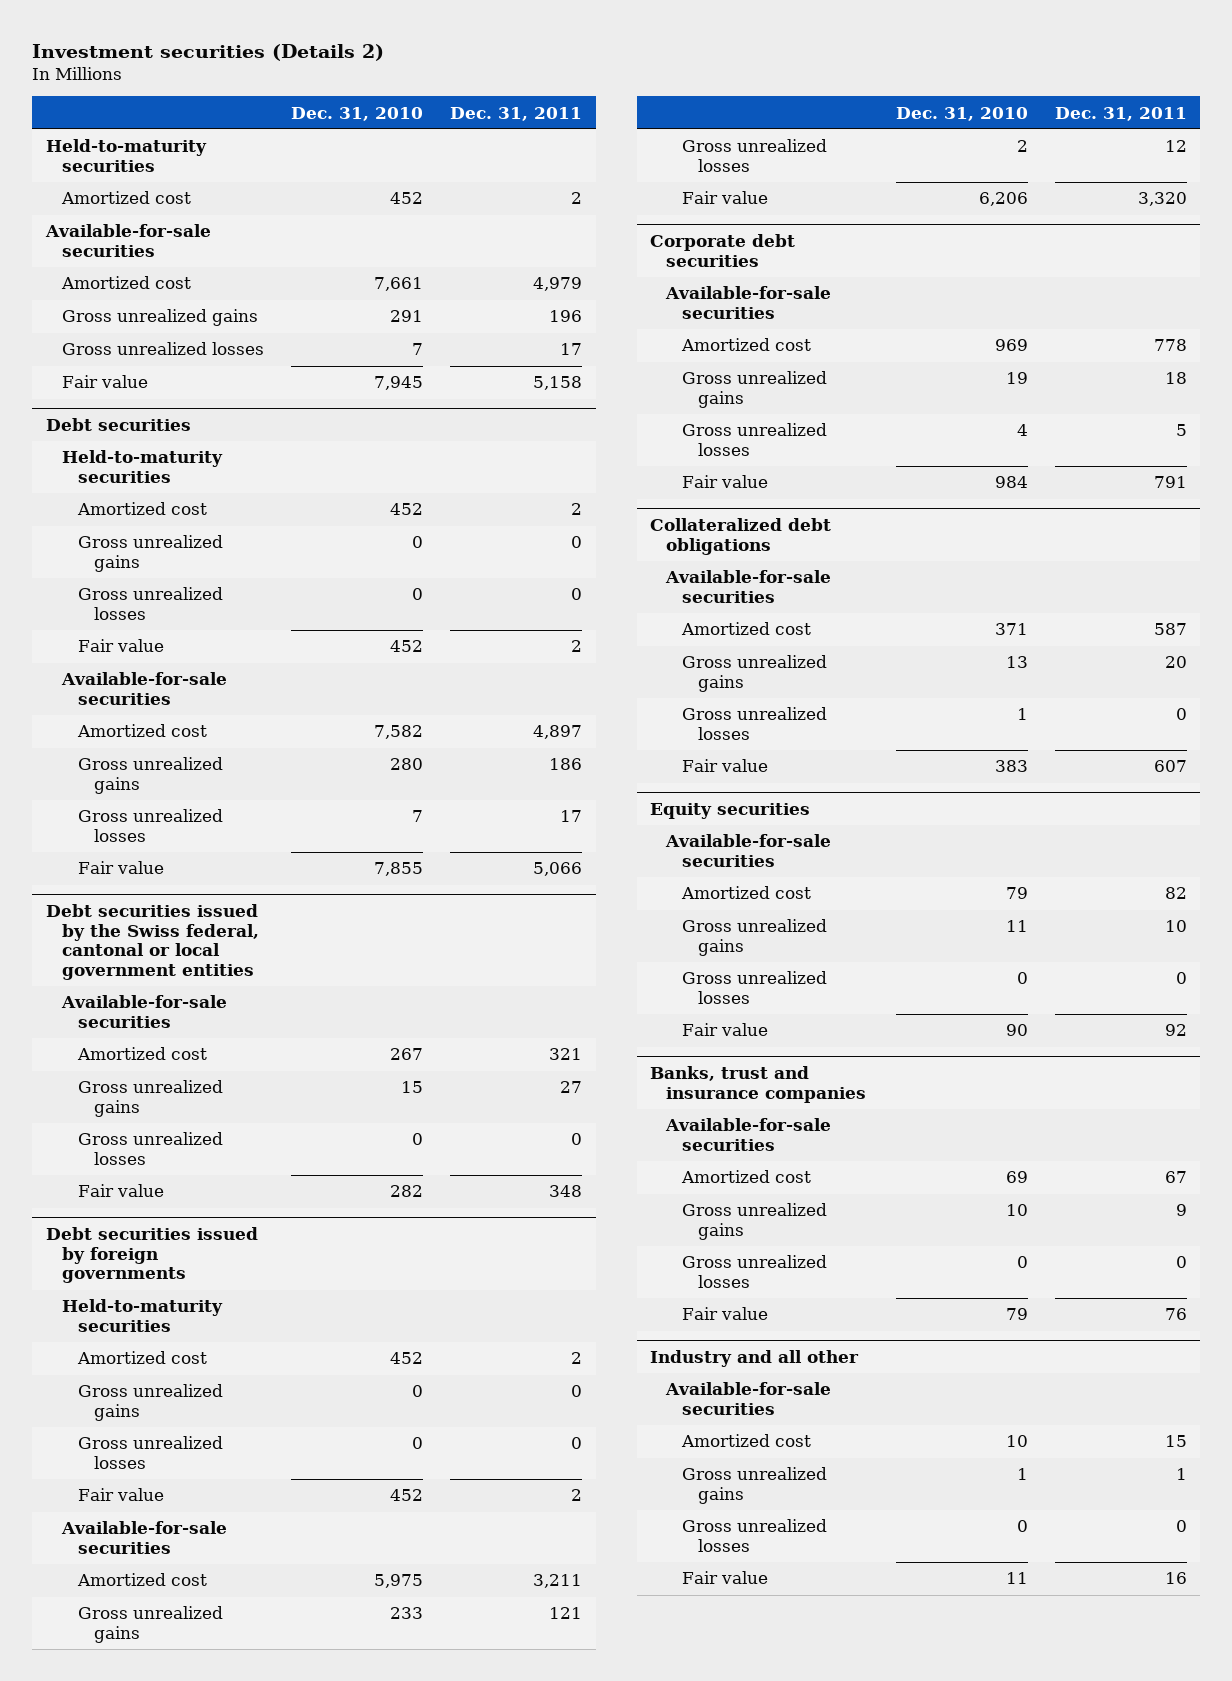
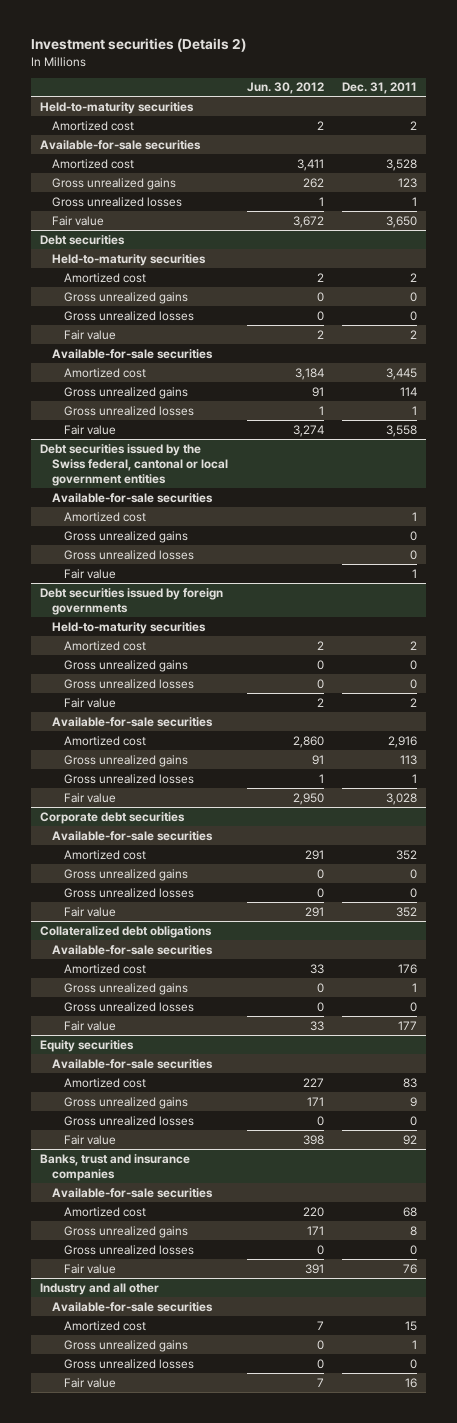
[290,106,423,121] Dec. 31, 2010 -> none
none -> [246,82,324,95] Jun. 30, 2012
[533,277,583,292] 4,979 -> [386,158,418,171] 3,528
[549,310,583,323] 196 -> [398,177,418,188] 123
[560,343,583,356] 17 -> [412,196,418,206] 1
[533,376,583,391] 5,158 -> [386,215,418,228] 3,650
[533,725,583,740] 4,897 -> [386,367,418,380] 3,445
[549,758,583,771] 186 -> [400,386,418,396] 114
[560,810,583,823] 17 -> [412,405,418,415] 1
[533,862,583,877] 5,066 -> [386,424,418,437] 3,558
[549,1048,583,1061] 321 -> [412,511,418,521] 1
[560,1081,583,1094] 27 -> [410,530,418,541] 0
[549,1185,583,1198] 348 -> [412,568,418,578] 1
[533,1574,583,1589] 3,211 -> [388,735,418,748] 2,916
[549,1607,583,1620] 121 -> [400,754,418,765] 113
[1164,140,1187,153] 12 -> [412,773,418,783] 1
[1137,192,1187,207] 3,320 -> [386,792,418,805] 3,028
[1153,339,1187,352] 778 -> [396,849,418,860] 352
[1164,372,1187,385] 18 -> [410,868,418,879] 0
[1175,424,1187,437] 5 -> [410,887,418,898] 0
[1153,476,1187,489] 791 -> [396,906,418,917] 352
[1153,623,1187,636] 587 -> [398,963,418,974] 176
[1164,656,1187,669] 20 -> [412,982,418,992] 1
[1153,760,1187,773] 607 -> [398,1020,418,1030] 177
[1164,887,1187,900] 82 -> [403,1077,418,1088] 83
[1164,920,1187,933] 10 -> [410,1096,418,1107] 9
[1164,1171,1187,1184] 67 -> [403,1206,418,1217] 68
[1175,1204,1187,1217] 9 -> [410,1225,418,1236] 8

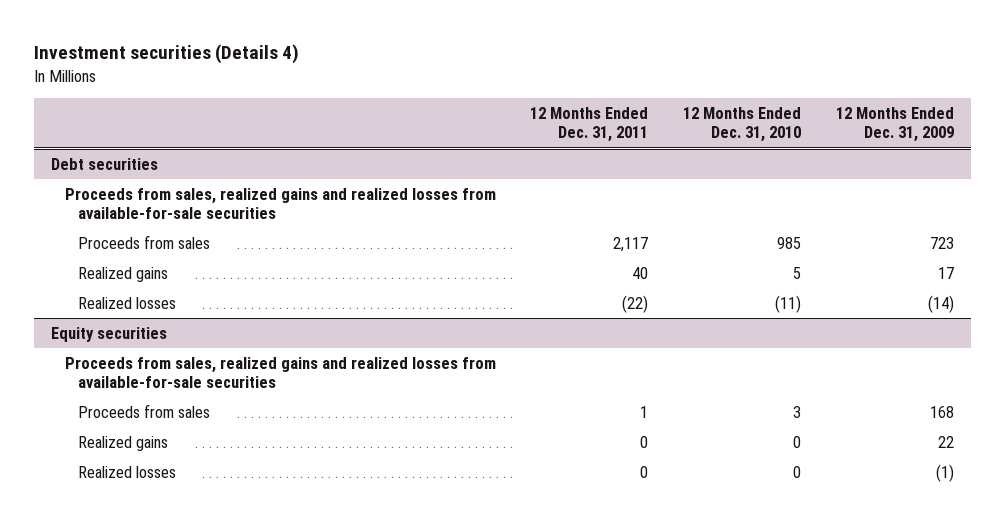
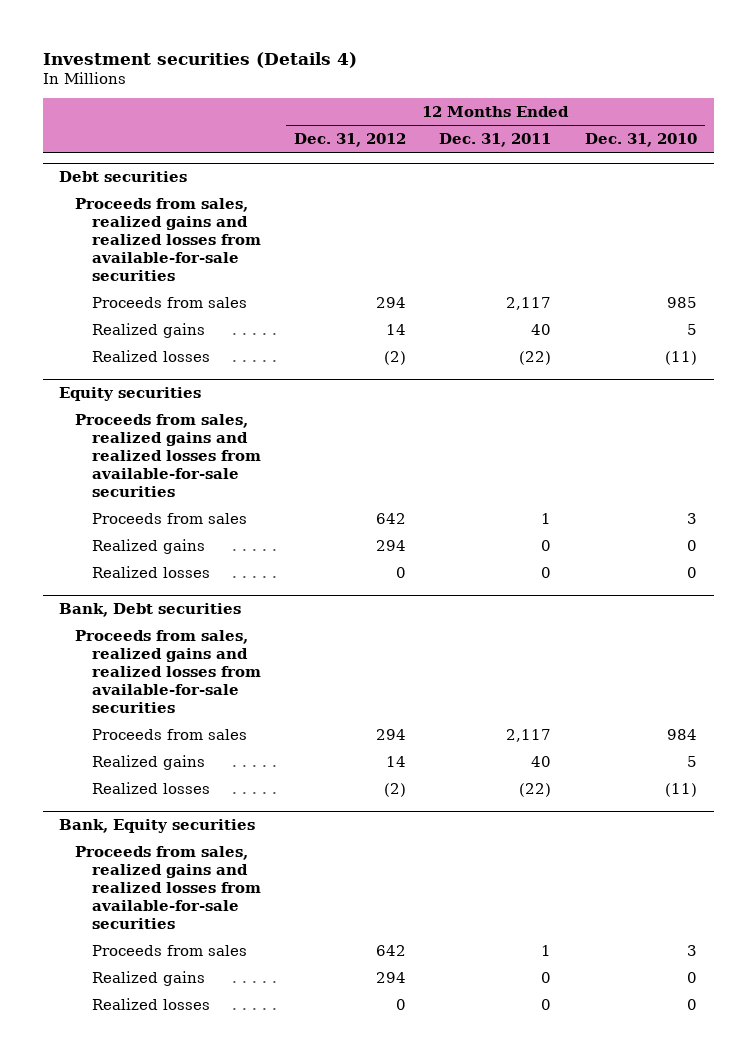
[835,106,954,143] 12 Months Ended Dec. 31, 2009 -> none
none -> [293,133,406,148] Dec. 31, 2012
none -> [59,602,242,617] Bank, Debt securities
none -> [75,629,261,713] Proceeds from sales, realized gains and realized losses from available-for-sale securities
none -> [91,728,247,740] Proceeds from sales
none -> [91,754,205,770] Realized gains
none -> [91,781,210,794] Realized losses
none -> [59,818,256,833] Bank, Equity securities
none -> [75,845,261,929] Proceeds from sales, realized gains and realized losses from available-for-sale securities
none -> [91,944,247,956] Proceeds from sales
none -> [91,970,205,986] Realized gains
none -> [91,997,210,1010] Realized losses

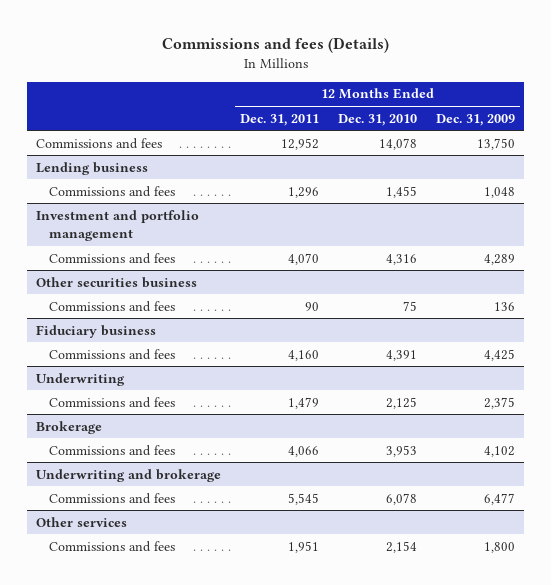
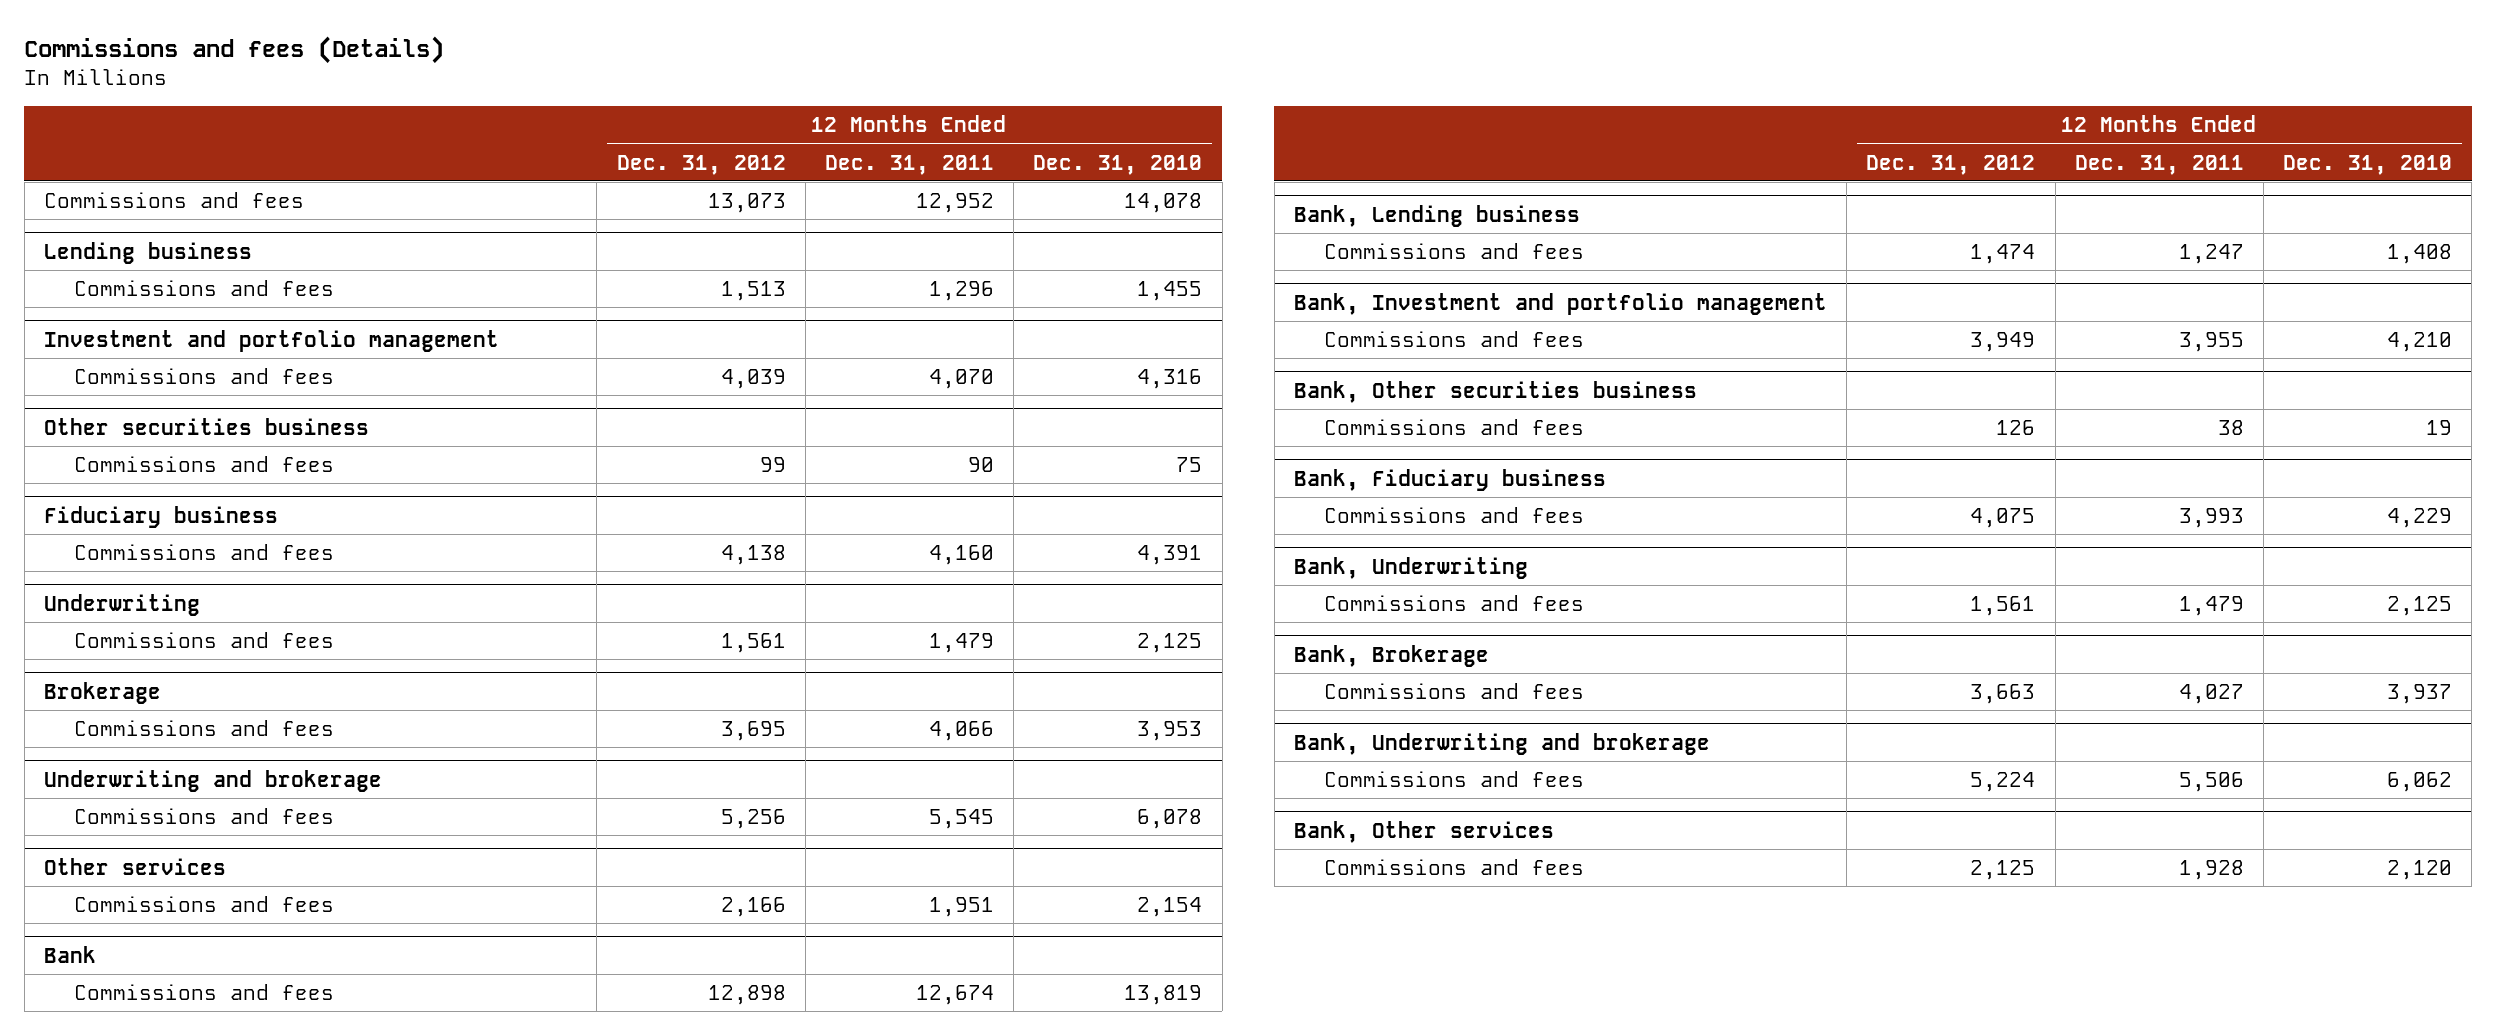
[435,113,515,126] Dec. 31, 2009 -> none
none -> [616,154,786,175] Dec. 31, 2012
none -> [44,945,97,963] Bank
none -> [73,984,334,1001] Commissions and fees
none -> [1294,204,1581,227] Bank, Lending business
none -> [1323,243,1584,260] Commissions and fees
none -> [1294,292,1828,315] Bank, Investment and portfolio management
none -> [1323,331,1584,348] Commissions and fees
none -> [1294,380,1698,403] Bank, Other securities business
none -> [1323,419,1584,436] Commissions and fees
none -> [1294,468,1607,491] Bank, Fiduciary business
none -> [1323,507,1584,524] Commissions and fees
none -> [1294,556,1529,579] Bank, Underwriting
none -> [1323,595,1584,612] Commissions and fees
none -> [1294,644,1490,667] Bank, Brokerage
none -> [1323,683,1584,700] Commissions and fees
none -> [1294,732,1711,755] Bank, Underwriting and brokerage
none -> [1323,771,1584,788] Commissions and fees
none -> [1294,820,1555,843] Bank, Other services
none -> [1323,859,1584,876] Commissions and fees

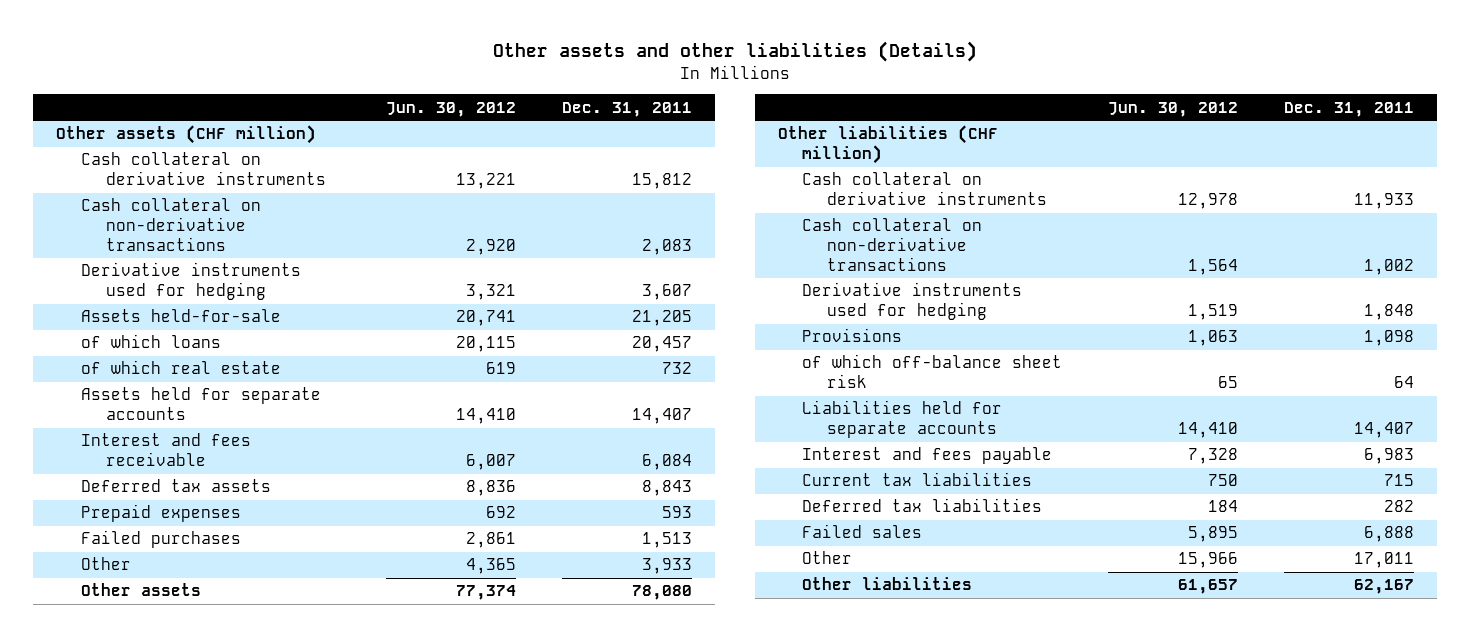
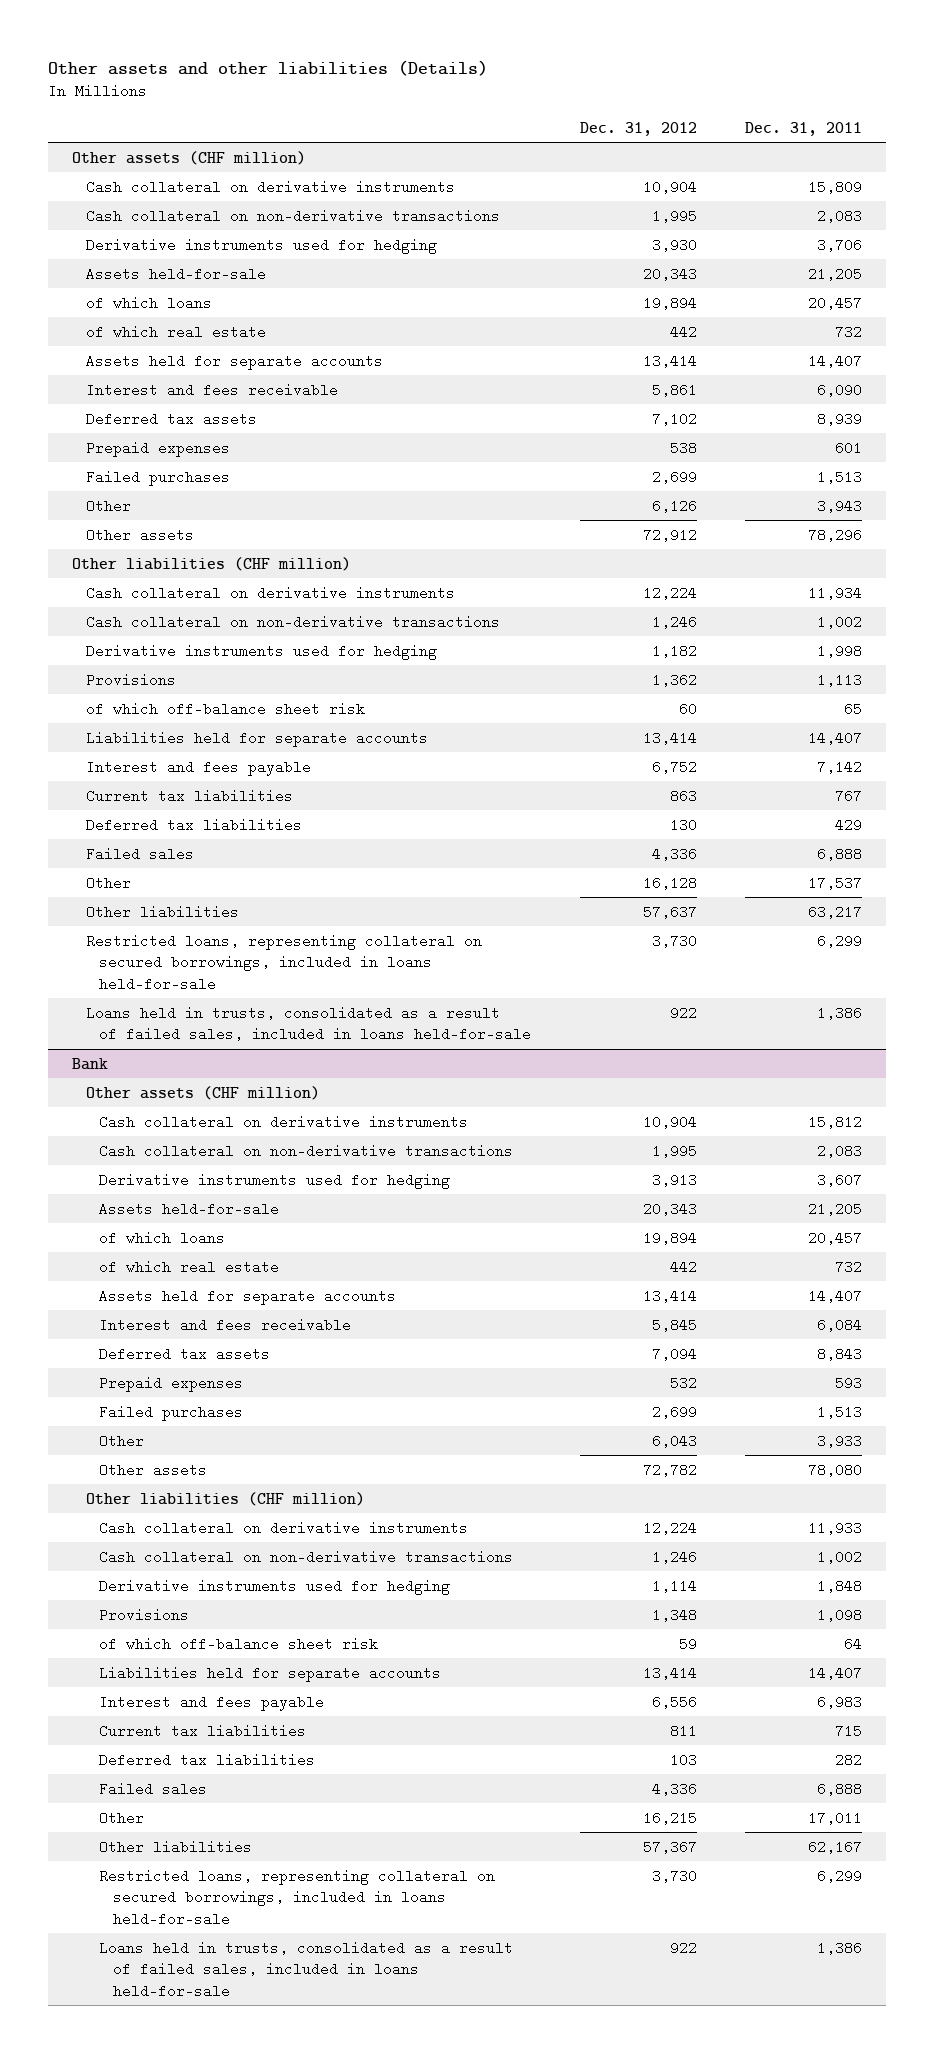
[386,101,517,117] Jun. 30, 2012 -> none
none -> [579,121,697,136] Dec. 31, 2012
none -> [85,179,455,194] Cash collateral on derivative instruments
none -> [85,208,500,223] Cash collateral on non-derivative transactions
none -> [85,237,437,254] Derivative instruments used for hedging
none -> [85,266,266,281] Assets held-for-sale
none -> [85,295,212,310] of which loans
none -> [85,324,266,339] of which real estate
none -> [85,353,383,370] Assets held for separate accounts
none -> [85,382,338,397] Interest and fees receivable
none -> [85,411,257,426] Deferred tax assets
none -> [85,440,230,457] Prepaid expenses
none -> [85,469,230,486] Failed purchases
none -> [85,498,131,513] Other
none -> [85,527,194,542] Other assets
none -> [71,556,351,571] Other liabilities (CHF million)
none -> [85,585,455,600] Cash collateral on derivative instruments
none -> [85,614,500,629] Cash collateral on non-derivative transactions
none -> [85,643,437,660] Derivative instruments used for hedging
none -> [85,672,176,687] Provisions
none -> [85,701,365,716] of which off-balance sheet risk
none -> [85,730,428,747] Liabilities held for separate accounts
none -> [85,759,311,776] Interest and fees payable
none -> [85,788,293,803] Current tax liabilities
none -> [85,817,302,832] Deferred tax liabilities
none -> [85,846,194,861] Failed sales
none -> [85,875,131,890] Other
none -> [85,904,239,919] Other liabilities
none -> [85,933,482,991] Restricted loans, representing collateral on secured borrowings, included in loans held-for-sale
none -> [85,1005,532,1042] Loans held in trusts, consolidated as a result of failed sales, included in loans held-for-sale
none -> [71,1057,108,1070] Bank
none -> [85,1085,320,1100] Other assets (CHF million)
none -> [99,1868,496,1926] Restricted loans, representing collateral on secured borrowings, included in loans held-for-sale
none -> [99,1940,514,1998] Loans held in trusts, consolidated as a result of failed sales, included in loans held-for-sale

